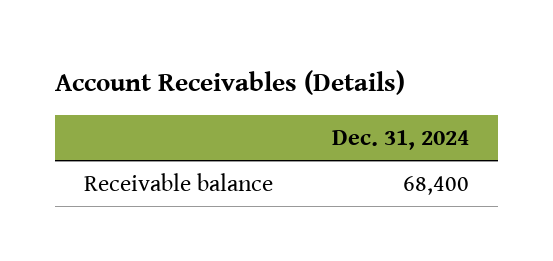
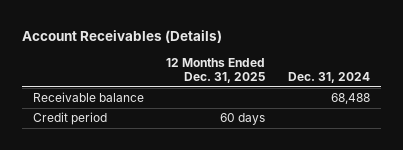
none -> [166,57,266,84] 12 Months Ended Dec. 31, 2025
[402,176,469,196] 68,400 -> [330,93,370,105] 68,488
none -> [33,112,108,126] Credit period

